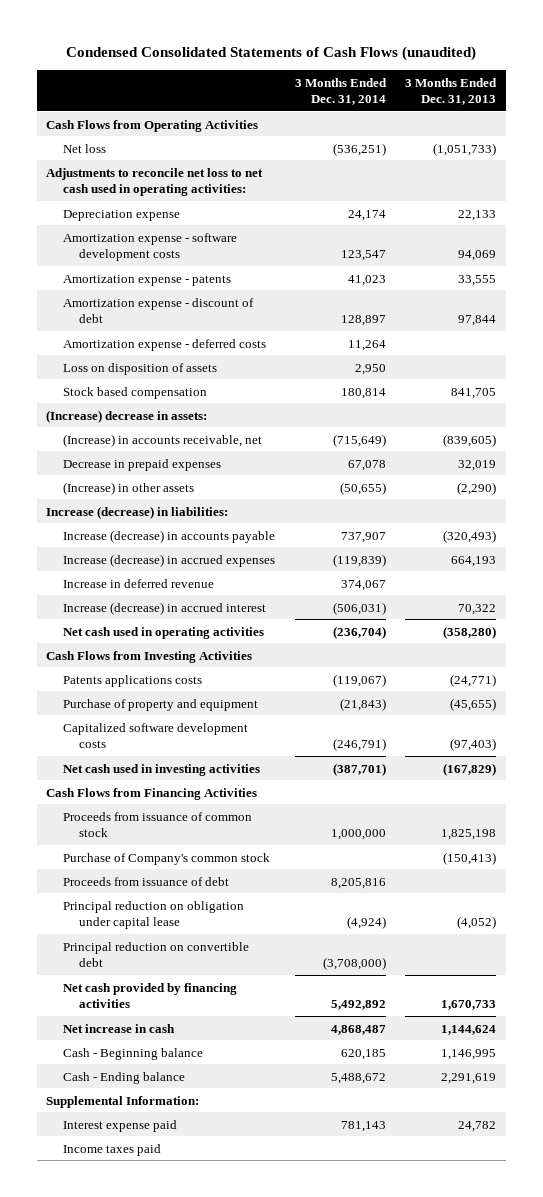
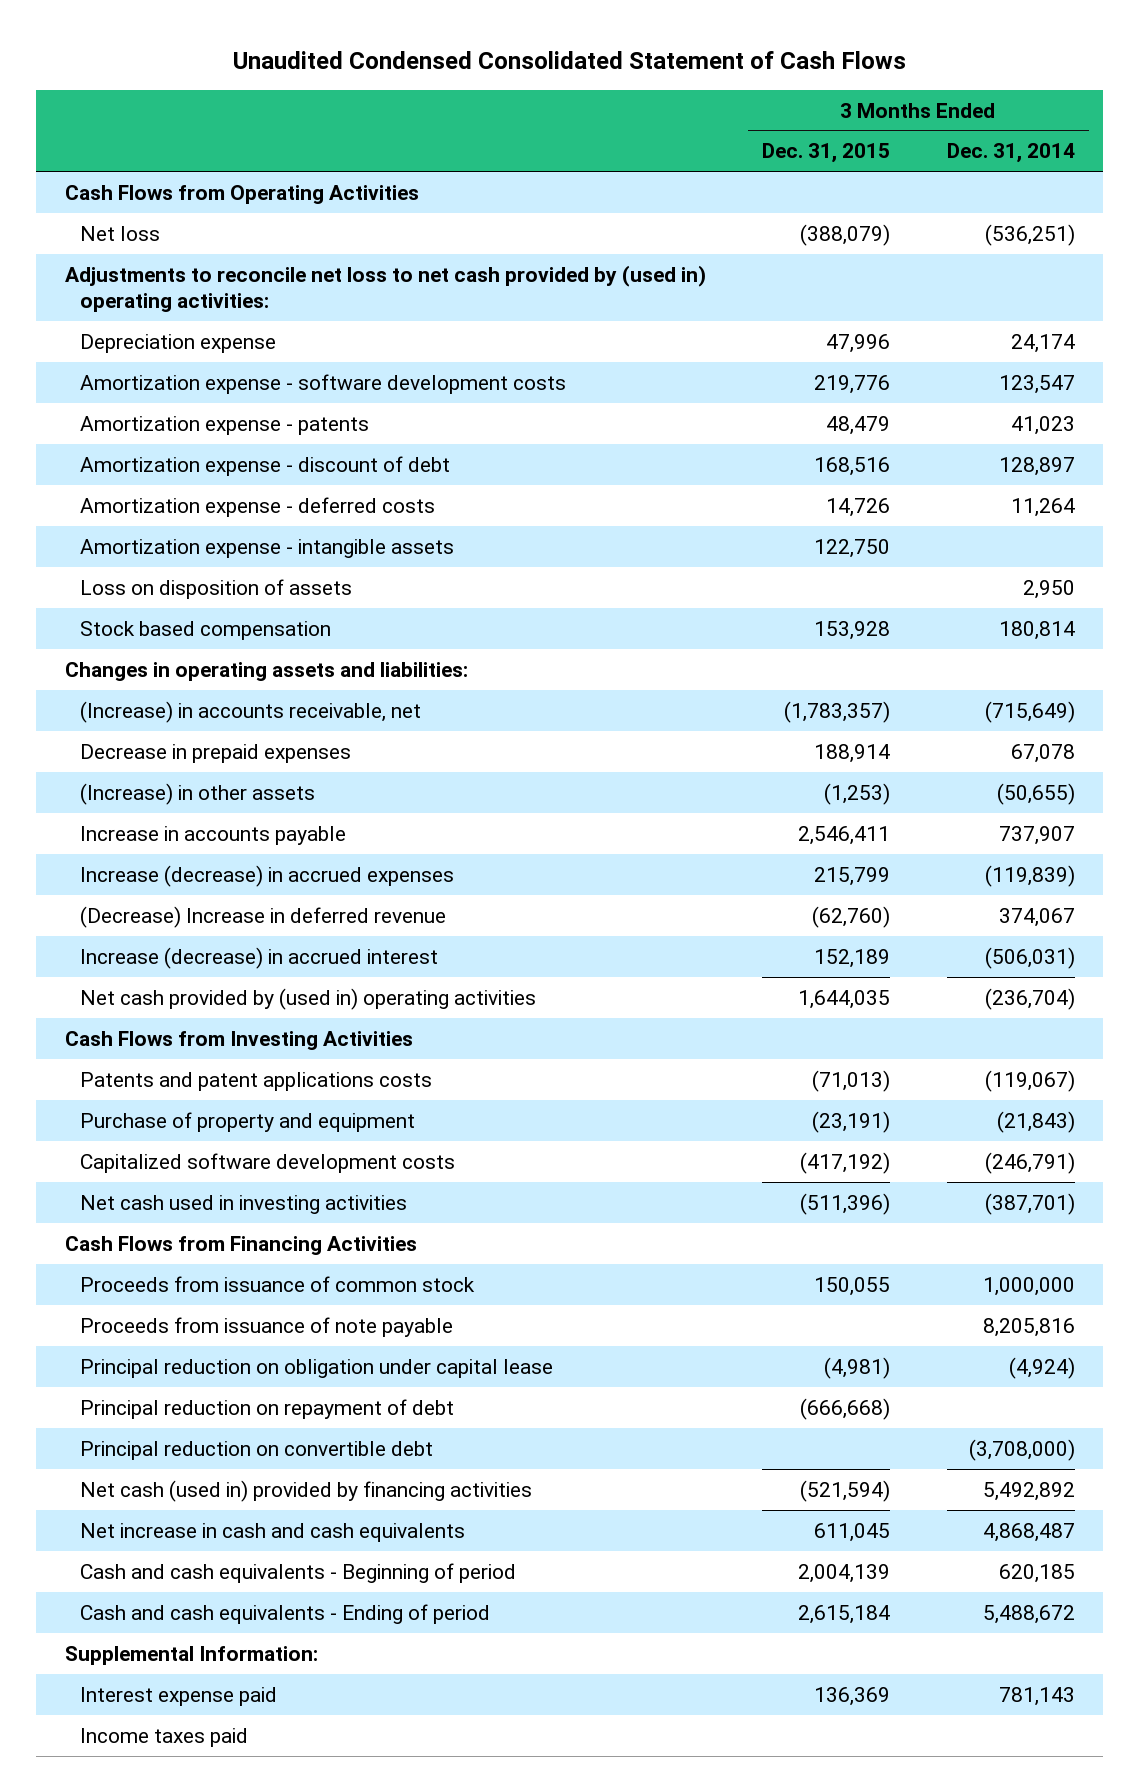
[66,45,477,61] Condensed Consolidated Statements of Cash Flows (unaudited) -> [232,50,906,69] Unaudited Condensed Consolidated Statement of Cash Flows
[405,77,498,105] 3 Months Ended Dec. 31, 2013 -> none
none -> [762,143,891,164] Dec. 31, 2015
[46,167,264,196] Adjustments to reconcile net loss to net cash used in operating activities: -> [64,264,706,312] Adjustments to reconcile net loss to net cash provided by (used in) operating activities:
none -> [80,538,455,558] Amortization expense - intangible assets
[46,409,208,423] (Increase) decrease in assets: -> [64,661,468,681] Changes in operating assets and liabilities:
[46,505,229,519] Increase (decrease) in liabilities: -> none
[62,529,275,543] Increase (decrease) in accounts payable -> [80,825,347,845] Increase in accounts payable
[62,578,214,588] Increase in deferred revenue -> [80,905,447,928] (Decrease) Increase in deferred revenue
[62,626,264,639] Net cash used in operating activities -> [80,987,537,1010] Net cash provided by (used in) operating activities
[62,674,202,687] Patents applications costs -> [80,1071,433,1091] Patents and patent applications costs
[62,852,270,865] Purchase of Company's common stock -> none
[62,876,229,886] Proceeds from issuance of debt -> [80,1316,454,1337] Proceeds from issuance of note payable
none -> [80,1398,455,1419] Principal reduction on repayment of debt
[62,982,237,1008] Net cash provided by financing activities -> [80,1479,533,1502] Net cash (used in) provided by financing activities
[62,1023,175,1033] Net increase in cash -> [80,1522,466,1542] Net increase in cash and cash equivalents
[62,1047,203,1060] Cash - Beginning balance -> [80,1562,517,1583] Cash and cash equivalents - Beginning of period
[62,1071,185,1084] Cash - Ending balance -> [80,1603,491,1624] Cash and cash equivalents - Ending of period

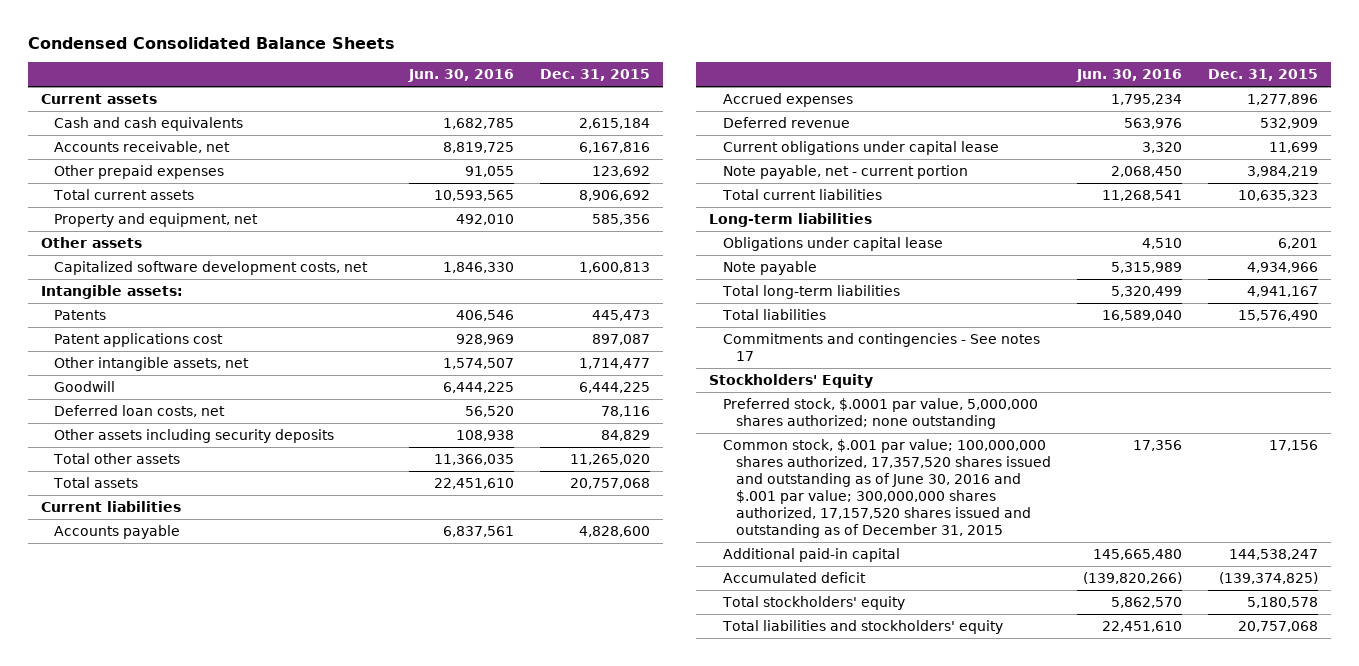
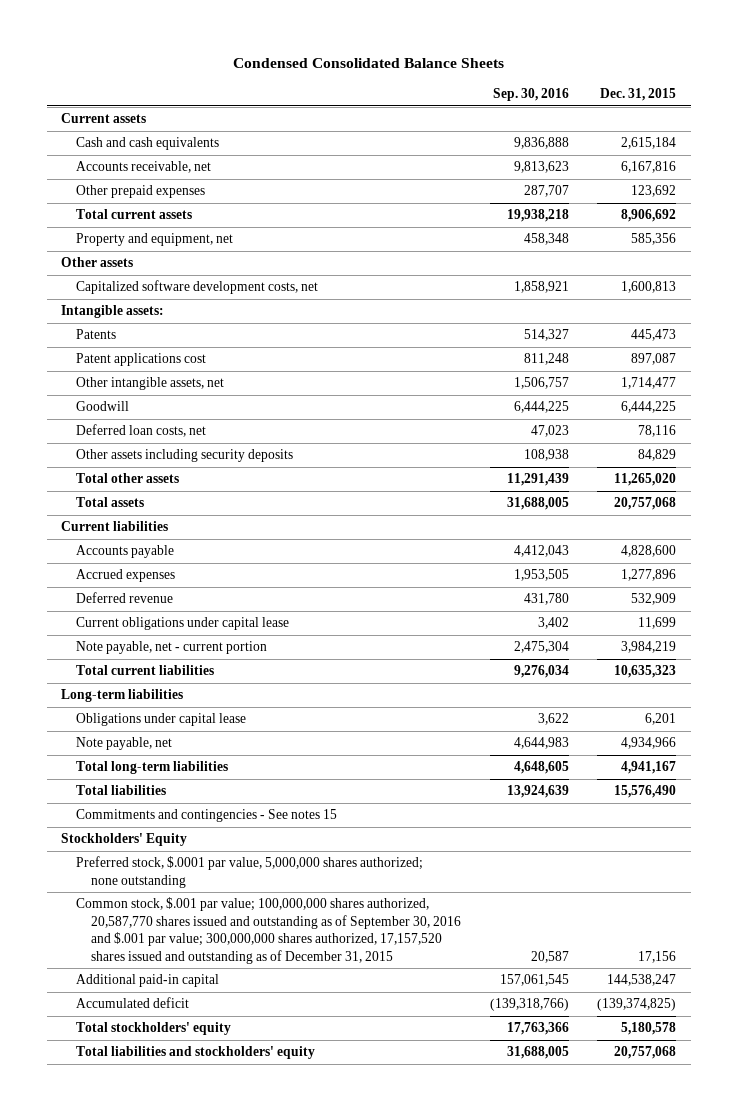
[407,69,514,83] Jun. 30, 2016 -> none
none -> [492,88,569,102] Sep. 30, 2016
[722,260,817,275] Note payable -> [76,737,173,751] Note payable, net
[722,332,1040,361] Commitments and contingencies - See notes 17 -> [76,809,338,823] Commitments and contingencies - See notes 15
[722,438,1051,539] Common stock, $.001 par value; 100,000,000 shares authorized, 17,357,520 shares issued and outstanding as of June 30, 2016 and $.001 par value; 300,000,000 shares authorized, 17,157,520 shares issued and outstanding as of December 31, 2015 -> [76,897,462,964] Common stock, $.001 par value; 100,000,000 shares authorized, 20,587,770 shares issued and outstanding as of September 30, 2016 and $.001 par value; 300,000,000 shares authorized, 17,157,520 shares issued and outstanding as of December 31, 2015

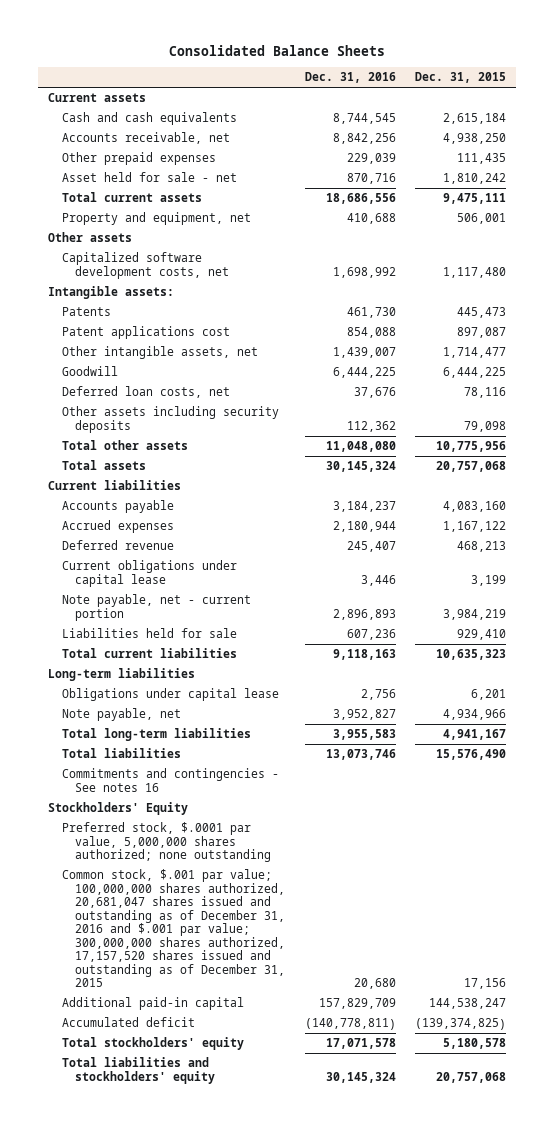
[232,58,504,69] Condensed Consolidated Balance Sheets -> [169,44,386,56] Consolidated Balance Sheets
[492,88,569,102] Sep. 30, 2016 -> none
none -> [304,72,396,84] Dec. 31, 2016
[621,161,677,174] 6,167,816 -> [443,133,507,145] 4,938,250
[631,185,677,198] 123,692 -> [457,153,507,165] 111,435
none -> [61,172,237,183] Asset held for sale - net
[621,209,677,223] 8,906,692 -> [443,193,507,205] 9,475,111
[631,233,677,246] 585,356 -> [457,213,507,225] 506,001
[621,281,677,294] 1,600,813 -> [443,266,507,278] 1,117,480
[638,449,677,462] 84,829 -> [464,420,507,432] 79,098
[614,473,677,487] 11,265,020 -> [436,441,507,453] 10,775,956
[621,545,677,558] 4,828,600 -> [443,501,507,513] 4,083,160
[621,569,677,582] 1,277,896 -> [443,521,507,533] 1,167,122
[631,593,677,606] 532,909 -> [457,541,507,553] 468,213
[638,617,677,630] 11,699 -> [471,574,507,586] 3,199
none -> [61,628,237,639] Liabilities held for sale
[76,809,338,823] Commitments and contingencies - See notes 15 -> [61,768,279,792] Commitments and contingencies - See notes 16
[76,897,462,964] Common stock, $.001 par value; 100,000,000 shares authorized, 20,587,770 shares issued and outstanding as of September 30, 2016 and $.001 par value; 300,000,000 shares authorized, 17,157,520 shares issued and outstanding as of December 31, 2015 -> [61,869,286,988] Common stock, $.001 par value; 100,000,000 shares authorized, 20,681,047 shares issued and outstanding as of December 31, 2016 and $.001 par value; 300,000,000 shares authorized, 17,157,520 shares issued and outstanding as of December 31, 2015

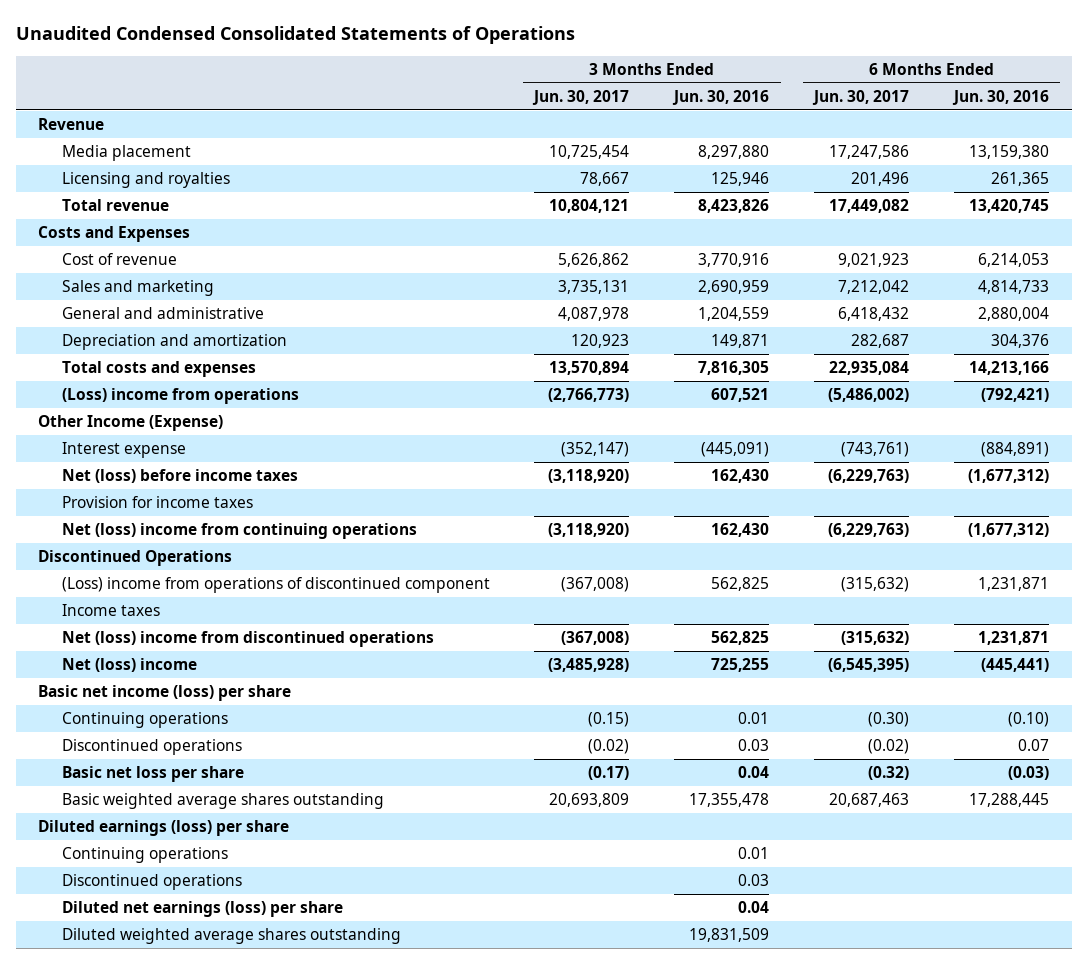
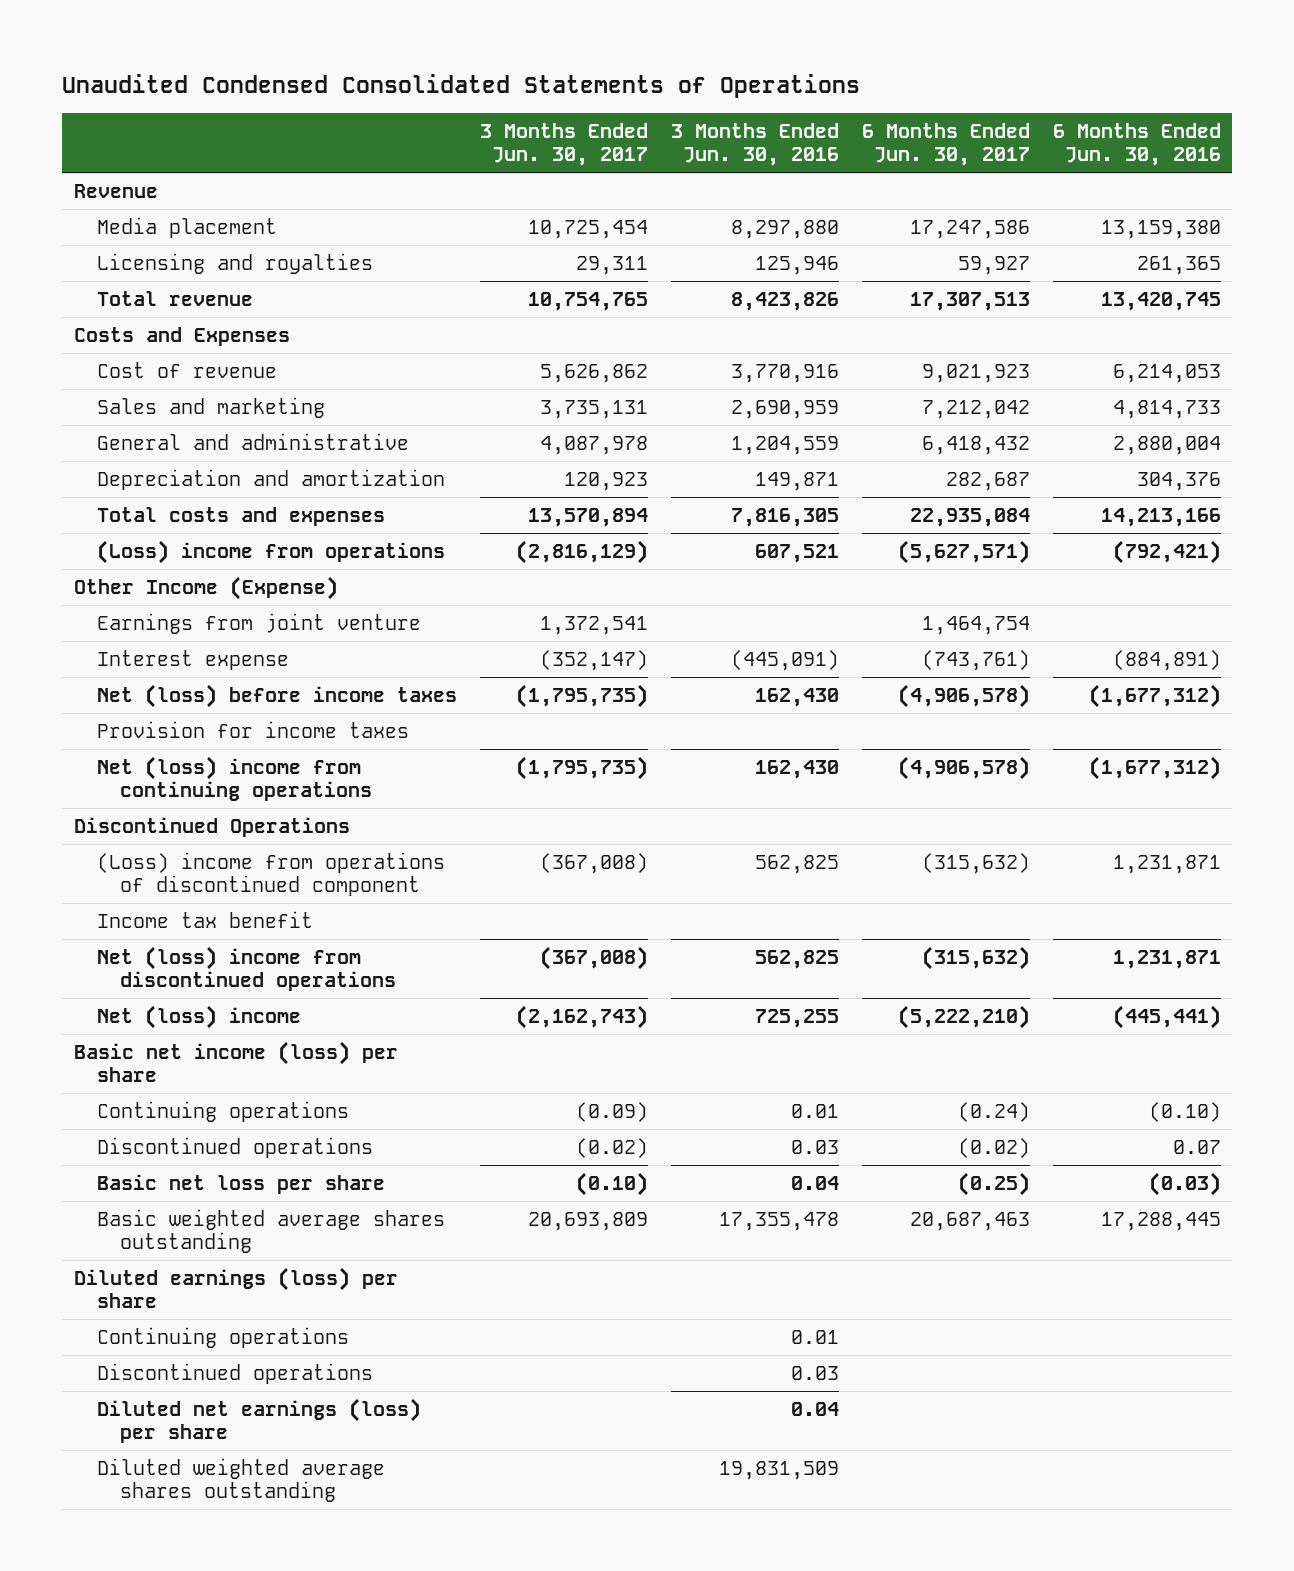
[580,172,630,187] 78,667 -> [575,255,648,275] 29,311
[851,172,910,187] 201,496 -> [957,255,1030,275] 59,927
[549,199,630,214] 10,804,121 -> [527,291,648,311] 10,754,765
[829,199,910,214] 17,449,082 -> [909,291,1030,311] 17,307,513
[548,388,630,403] (2,766,773) -> [515,539,648,564] (2,816,129)
[828,388,910,403] (5,486,002) -> [897,539,1030,564] (5,627,571)
none -> [96,612,421,634] Earnings from joint venture
[548,469,630,484] (3,118,920) -> [515,683,648,708] (1,795,735)
[828,469,910,484] (6,229,763) -> [897,683,1030,708] (4,906,578)
[548,523,630,538] (3,118,920) -> [515,755,648,780] (1,795,735)
[828,523,910,538] (6,229,763) -> [897,755,1030,780] (4,906,578)
[61,604,160,617] Income taxes -> [96,910,313,928] Income tax benefit
[548,658,630,673] (3,485,928) -> [515,1004,648,1029] (2,162,743)
[828,658,910,673] (6,545,395) -> [897,1004,1030,1029] (5,222,210)
[588,712,630,728] (0.15) -> [575,1101,648,1122] (0.09)
[868,712,910,728] (0.30) -> [957,1101,1030,1122] (0.24)
[588,766,630,781] (0.17) -> [575,1171,648,1196] (0.10)
[868,766,910,781] (0.32) -> [957,1171,1030,1196] (0.25)

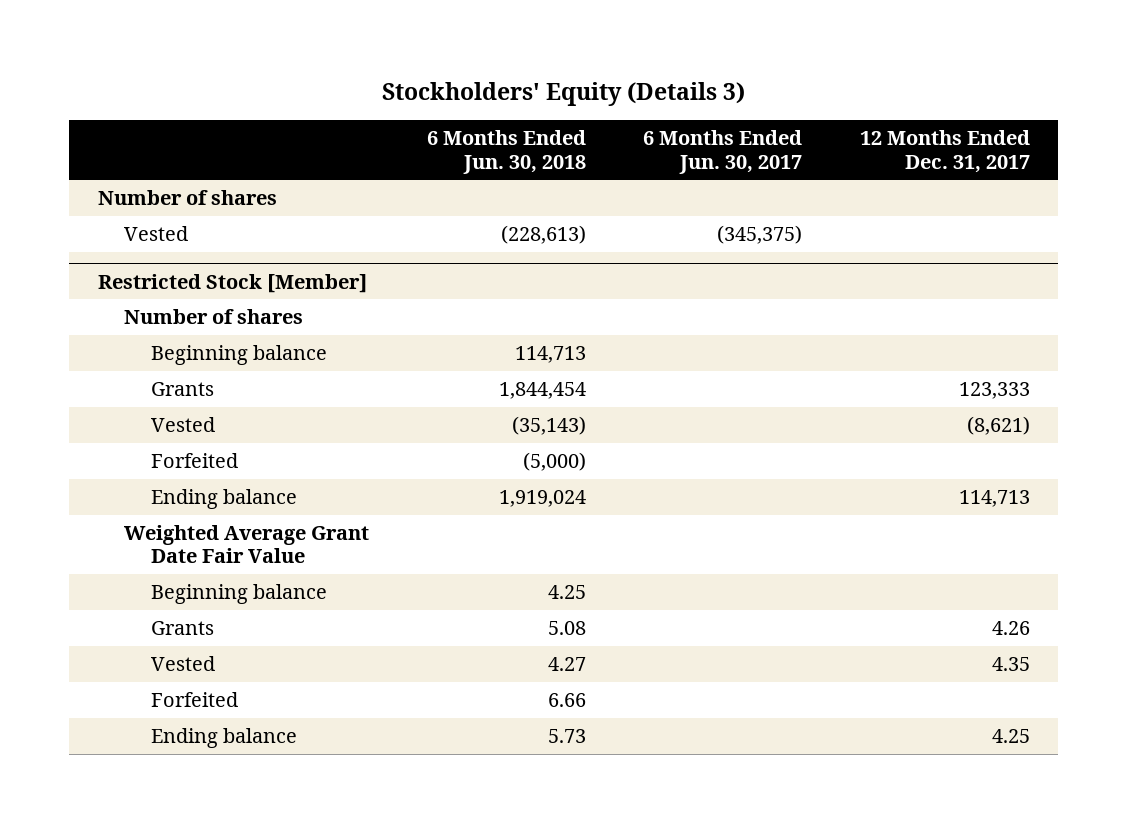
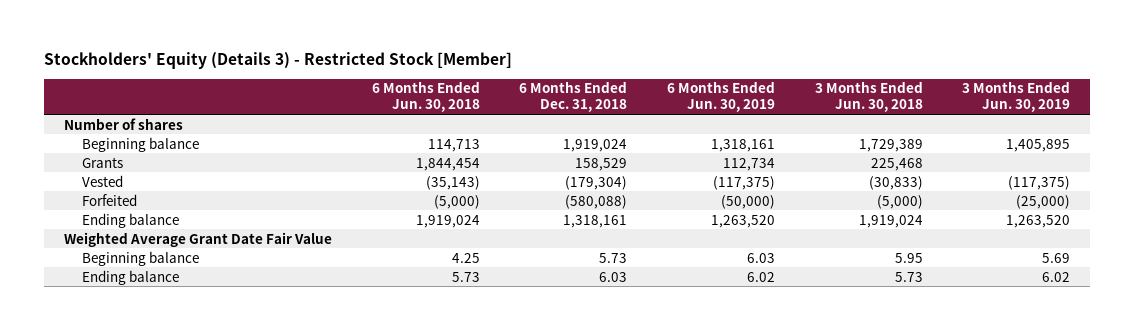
[381,82,745,107] Stockholders' Equity (Details 3) -> [44,52,513,70] Stockholders' Equity (Details 3) - Restricted Stock [Member]
[643,130,803,174] 6 Months Ended Jun. 30, 2017 -> none
[859,130,1030,173] 12 Months Ended Dec. 31, 2017 -> none
none -> [519,81,628,113] 6 Months Ended Dec. 31, 2018
none -> [666,81,775,113] 6 Months Ended Jun. 30, 2019
none -> [814,81,923,113] 3 Months Ended Jun. 30, 2018
none -> [962,81,1071,113] 3 Months Ended Jun. 30, 2019
[124,226,189,242] Vested -> none
[97,273,367,293] Restricted Stock [Member] -> none
[124,309,304,325] Number of shares -> none
[150,621,214,636] Grants -> none
[150,656,215,672] Vested -> none
[150,692,238,708] Forfeited -> none

